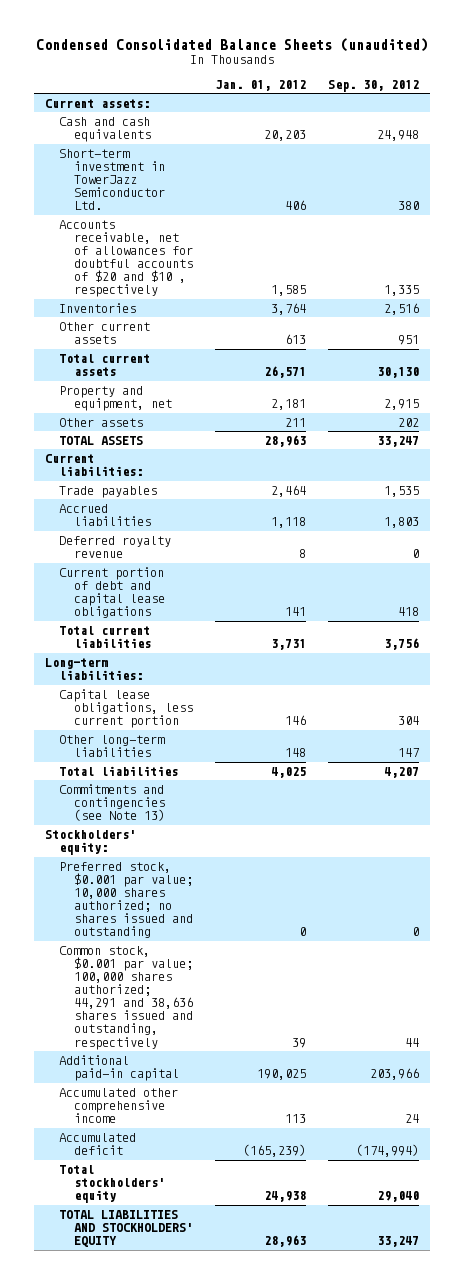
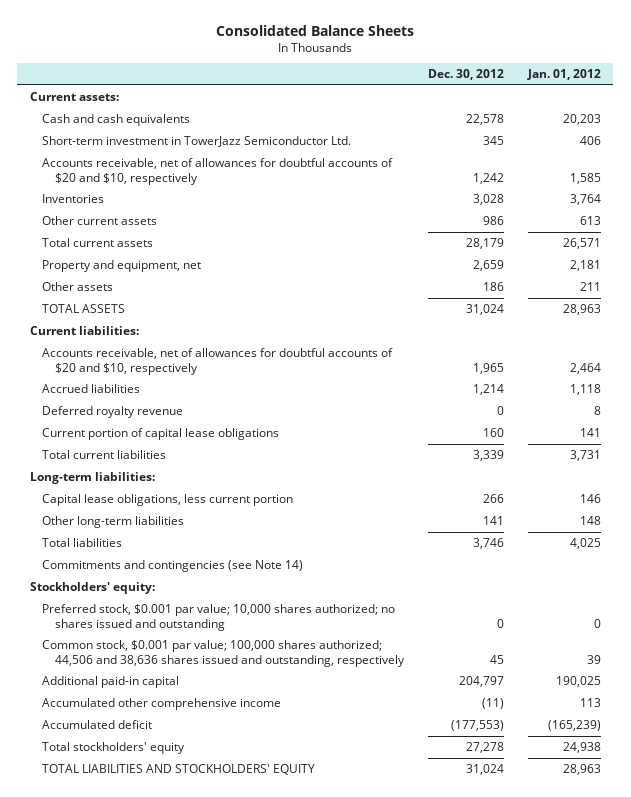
[35,38,428,53] Condensed Consolidated Balance Sheets (unaudited) -> [216,24,415,36] Consolidated Balance Sheets
[328,80,420,93] Sep. 30, 2012 -> none
none -> [428,69,505,81] Dec. 30, 2012
[59,220,193,298] Accounts receivable, net of allowances for doubtful accounts of $20 and $10 , respectively -> [42,157,394,185] Accounts receivable, net of allowances for doubtful accounts of $20 and $10, respectively
[59,486,158,499] Trade payables -> [42,347,394,375] Accounts receivable, net of allowances for doubtful accounts of $20 and $10, respectively
[59,567,165,619] Current portion of debt and capital lease obligations -> [42,427,280,440] Current portion of capital lease obligations
[59,784,165,822] Commitments and contingencies (see Note 13) -> [42,559,304,572] Commitments and contingencies (see Note 14)
[59,946,193,1050] Common stock, $0.001 par value; 100,000 shares authorized; 44,291 and 38,636 shares issued and outstanding, respectively -> [42,639,405,667] Common stock, $0.001 par value; 100,000 shares authorized; 44,506 and 38,636 shares issued and outstanding, respectively

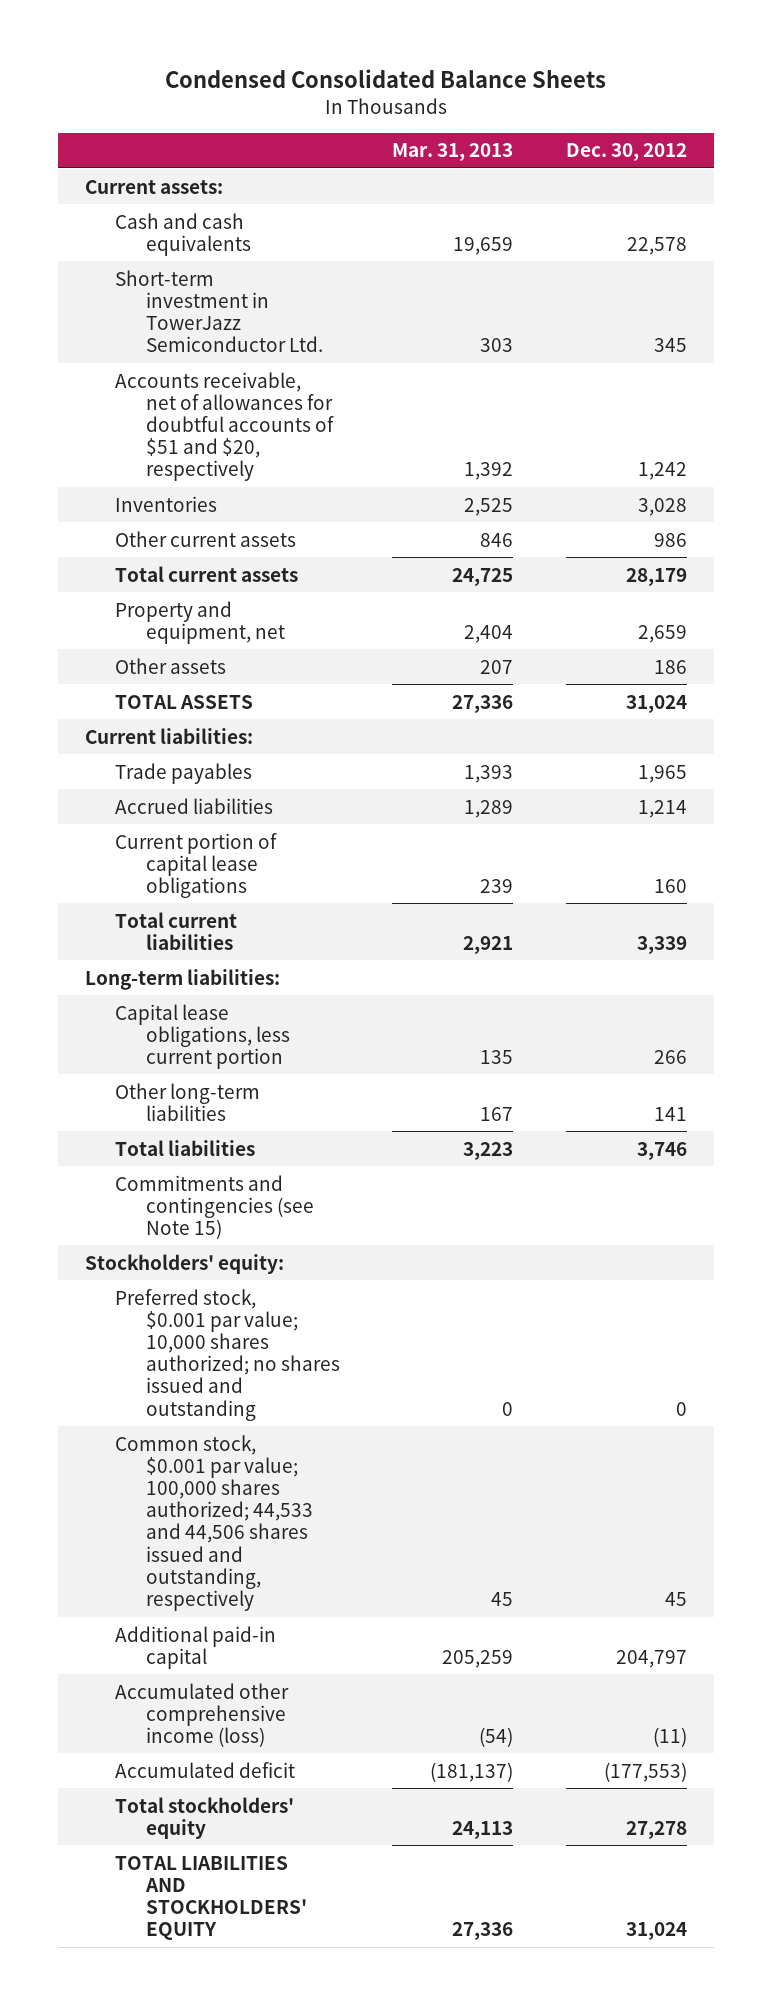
[216,24,415,36] Consolidated Balance Sheets -> [164,68,606,88] Condensed Consolidated Balance Sheets
[527,69,602,81] Jan. 01, 2012 -> none
none -> [392,143,514,162] Mar. 31, 2013
[42,157,394,185] Accounts receivable, net of allowances for doubtful accounts of $20 and $10, respectively -> [115,371,334,482] Accounts receivable, net of allowances for doubtful accounts of $51 and $20, respectively
[42,347,394,375] Accounts receivable, net of allowances for doubtful accounts of $20 and $10, respectively -> [115,762,253,784] Trade payables
[42,405,184,418] Deferred royalty revenue -> none
[42,559,304,572] Commitments and contingencies (see Note 14) -> [115,1174,314,1239] Commitments and contingencies (see Note 15)
[42,639,405,667] Common stock, $0.001 par value; 100,000 shares authorized; 44,506 and 38,636 shares issued and outstanding, respectively -> [115,1434,313,1612] Common stock, $0.001 par value; 100,000 shares authorized; 44,533 and 44,506 shares issued and outstanding, respectively
[42,697,282,710] Accumulated other comprehensive income -> [115,1682,290,1747] Accumulated other comprehensive income (loss)

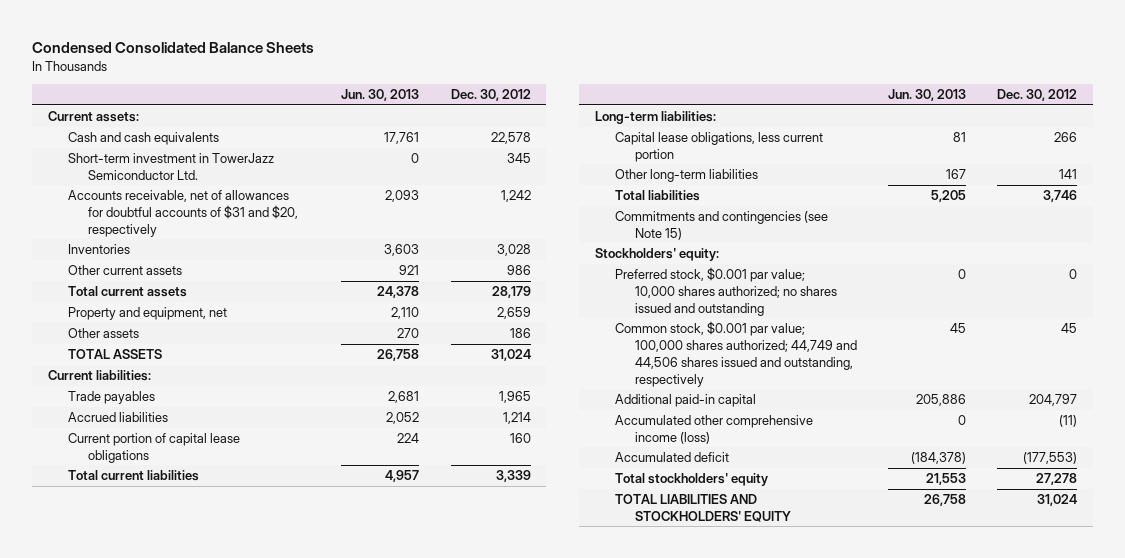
[392,143,514,162] Mar. 31, 2013 -> none
none -> [341,89,420,102] Jun. 30, 2013
[115,371,334,482] Accounts receivable, net of allowances for doubtful accounts of $51 and $20, respectively -> [67,190,298,237] Accounts receivable, net of allowances for doubtful accounts of $31 and $20, respectively
[115,1434,313,1612] Common stock, $0.001 par value; 100,000 shares authorized; 44,533 and 44,506 shares issued and outstanding, respectively -> [614,321,857,387] Common stock, $0.001 par value; 100,000 shares authorized; 44,749 and 44,506 shares issued and outstanding, respectively

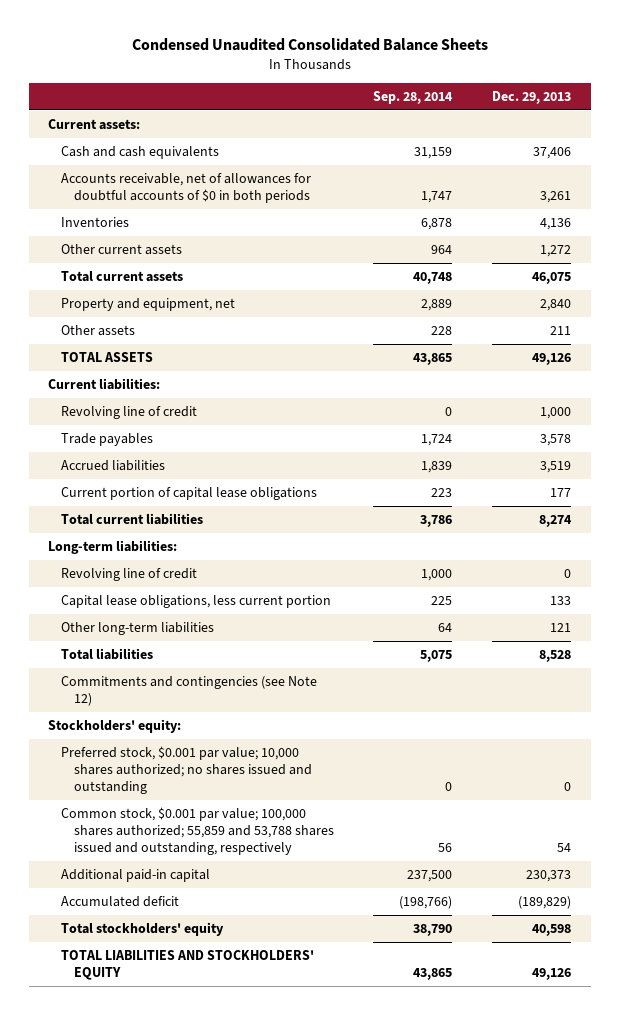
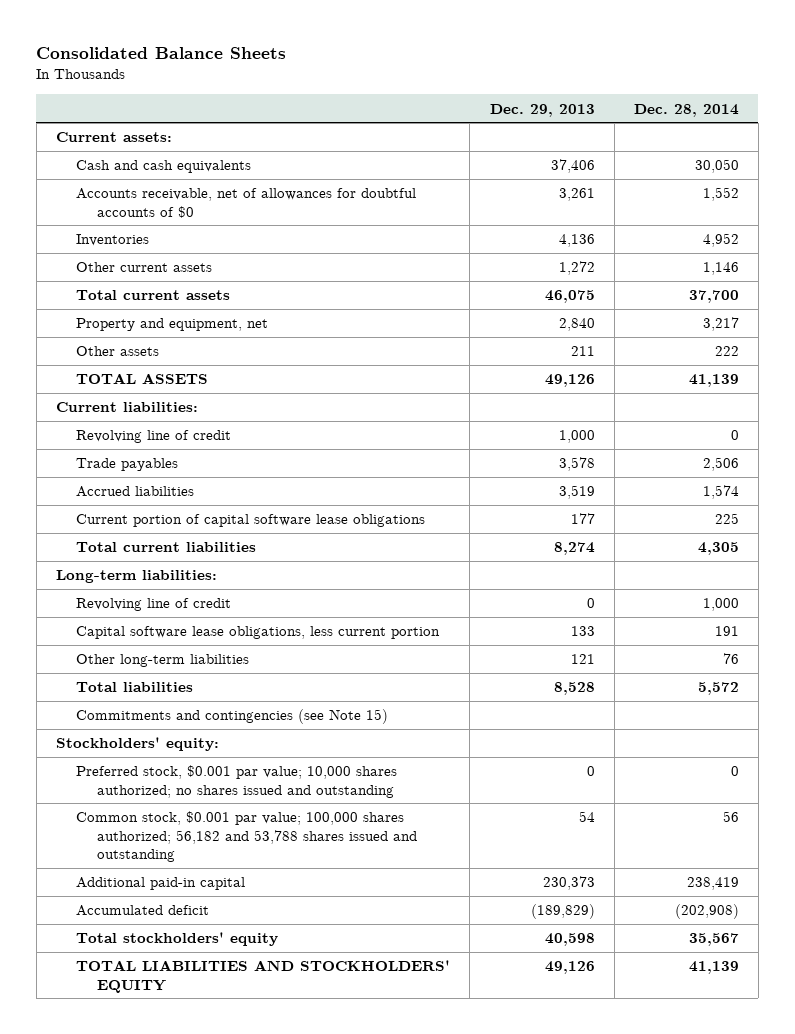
[131,38,488,52] Condensed Unaudited Consolidated Balance Sheets -> [36,47,287,60] Consolidated Balance Sheets
[373,90,454,104] Sep. 28, 2014 -> none
none -> [633,103,739,117] Dec. 28, 2014
[60,173,311,204] Accounts receivable, net of allowances for doubtful accounts of $0 in both periods -> [76,188,417,218] Accounts receivable, net of allowances for doubtful accounts of $0
[60,487,317,501] Current portion of capital lease obligations -> [76,514,426,528] Current portion of capital software lease obligations
[60,595,331,609] Capital lease obligations, less current portion -> [76,626,441,640] Capital software lease obligations, less current portion
[60,676,317,707] Commitments and contingencies (see Note 12) -> [76,709,389,725] Commitments and contingencies (see Note 15)
[60,807,334,855] Common stock, $0.001 par value; 100,000 shares authorized; 55,859 and 53,788 shares issued and outstanding, respectively -> [76,811,417,863] Common stock, $0.001 par value; 100,000 shares authorized; 56,182 and 53,788 shares issued and outstanding

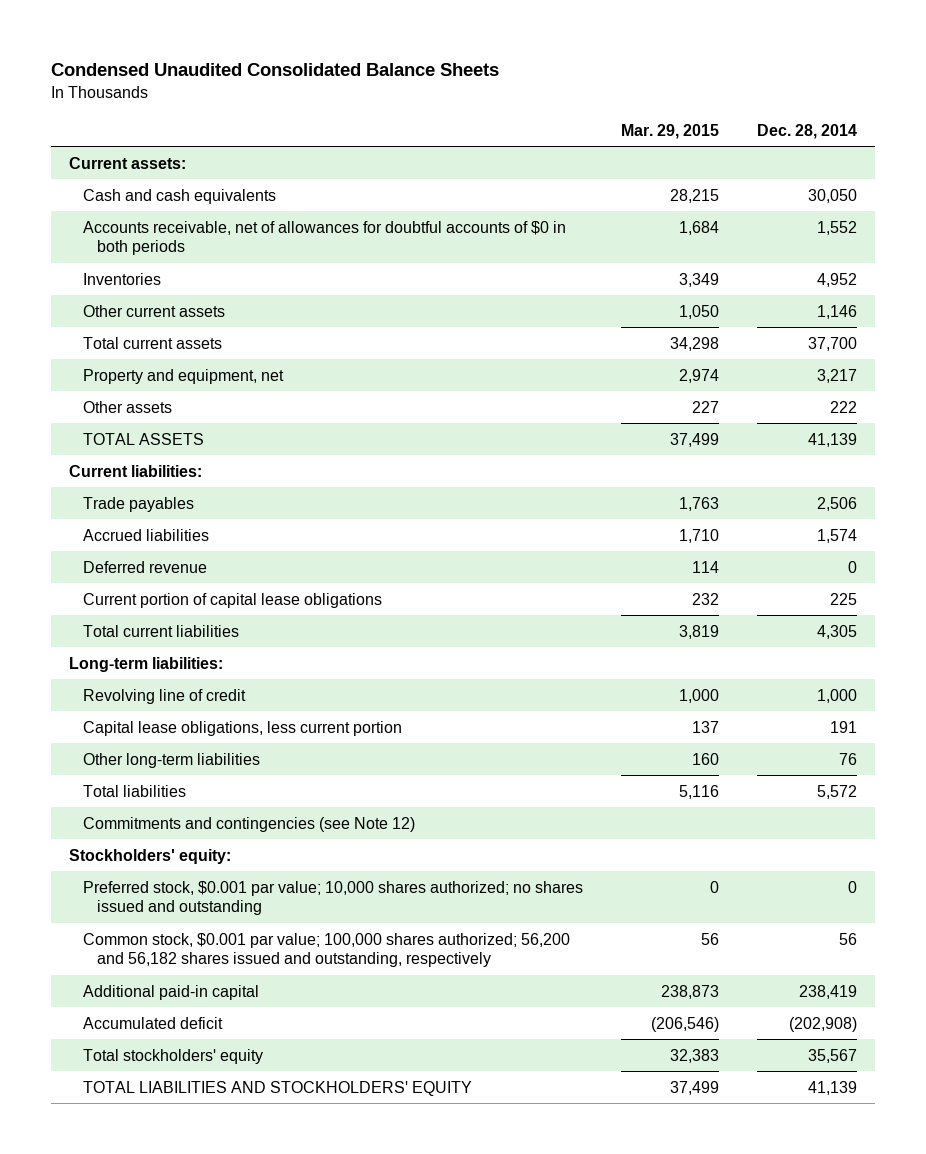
[36,47,287,60] Consolidated Balance Sheets -> [50,62,499,76] Condensed Unaudited Consolidated Balance Sheets
[489,103,595,117] Dec. 29, 2013 -> none
none -> [620,123,719,139] Mar. 29, 2015
[76,188,417,218] Accounts receivable, net of allowances for doubtful accounts of $0 -> [83,220,567,256] Accounts receivable, net of allowances for doubtful accounts of $0 in both periods
[76,430,232,444] Revolving line of credit -> none
none -> [83,560,208,573] Deferred revenue
[76,514,426,528] Current portion of capital software lease obligations -> [83,592,383,608] Current portion of capital lease obligations
[76,626,441,640] Capital software lease obligations, less current portion -> [83,720,403,736] Capital lease obligations, less current portion
[76,709,389,725] Commitments and contingencies (see Note 15) -> [83,816,416,832] Commitments and contingencies (see Note 12)
[76,811,417,863] Common stock, $0.001 par value; 100,000 shares authorized; 56,182 and 53,788 shares issued and outstanding -> [83,932,571,968] Common stock, $0.001 par value; 100,000 shares authorized; 56,200 and 56,182 shares issued and outstanding, respectively

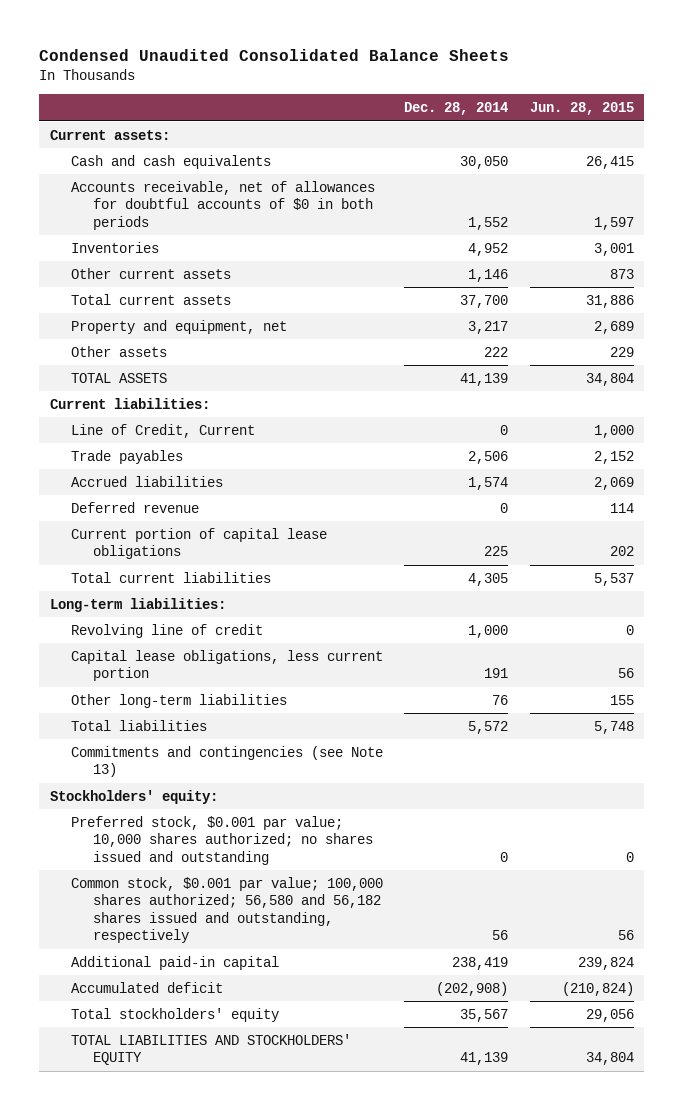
[620,123,719,139] Mar. 29, 2015 -> none
none -> [529,102,634,116] Jun. 28, 2015
none -> [71,423,256,438] Line of Credit, Current
[83,816,416,832] Commitments and contingencies (see Note 12) -> [71,745,384,778] Commitments and contingencies (see Note 13)
[83,932,571,968] Common stock, $0.001 par value; 100,000 shares authorized; 56,200 and 56,182 shares issued and outstanding, respectively -> [71,876,384,944] Common stock, $0.001 par value; 100,000 shares authorized; 56,580 and 56,182 shares issued and outstanding, respectively

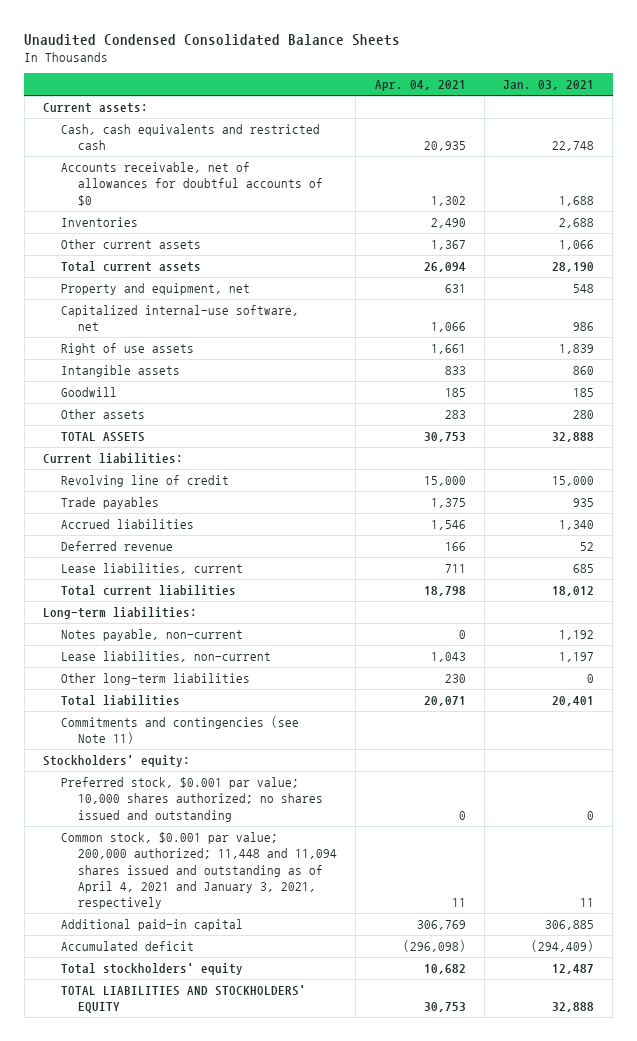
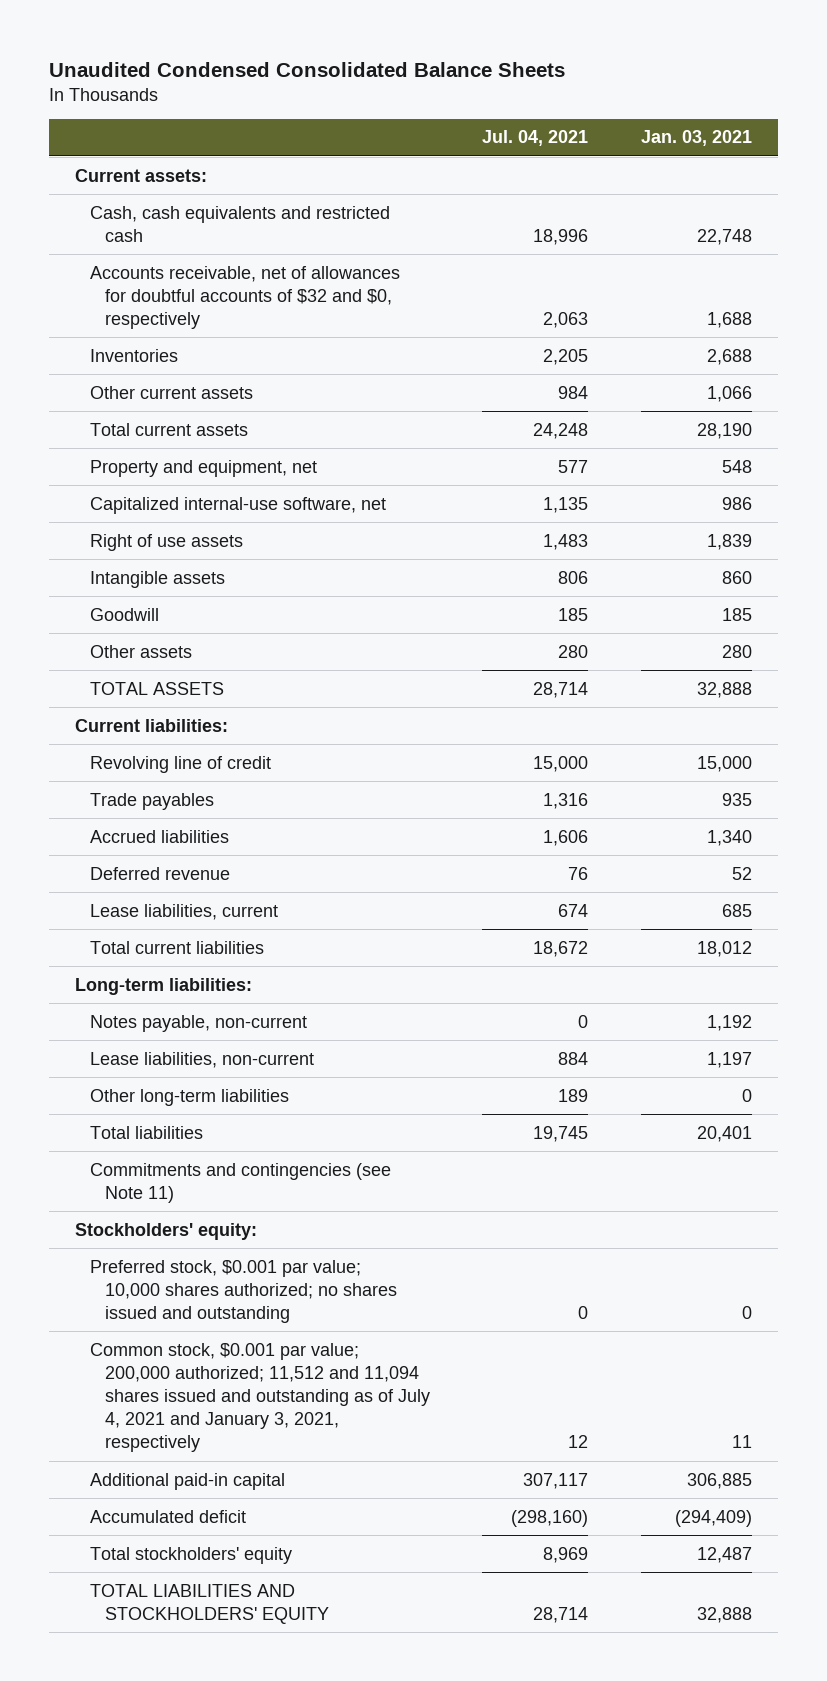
[374,80,466,92] Apr. 04, 2021 -> none
none -> [482,130,589,147] Jul. 04, 2021
[60,162,324,206] Accounts receivable, net of allowances for doubtful accounts of $0 -> [89,265,400,330] Accounts receivable, net of allowances for doubtful accounts of $32 and $0, respectively
[60,832,338,910] Common stock, $0.001 par value; 200,000 authorized; 11,448 and 11,094 shares issued and outstanding as of April 4, 2021 and January 3, 2021, respectively -> [89,1342,430,1453] Common stock, $0.001 par value; 200,000 authorized; 11,512 and 11,094 shares issued and outstanding as of July 4, 2021 and January 3, 2021, respectively

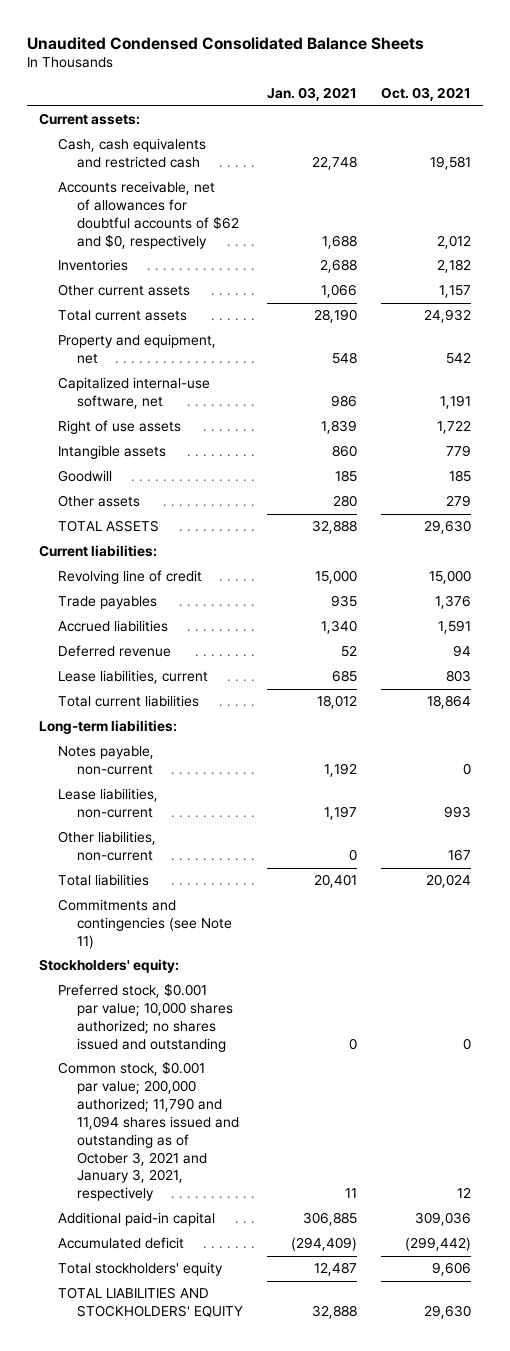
[482,130,589,147] Jul. 04, 2021 -> none
none -> [381,87,472,102] Oct. 03, 2021
[89,265,400,330] Accounts receivable, net of allowances for doubtful accounts of $32 and $0, respectively -> [58,181,239,249] Accounts receivable, net of allowances for doubtful accounts of $62 and $0, respectively
[89,1088,289,1106] Other long-term liabilities -> [58,831,157,862] Other liabilities, non-current
[89,1342,430,1453] Common stock, $0.001 par value; 200,000 authorized; 11,512 and 11,094 shares issued and outstanding as of July 4, 2021 and January 3, 2021, respectively -> [58,1061,239,1202] Common stock, $0.001 par value; 200,000 authorized; 11,790 and 11,094 shares issued and outstanding as of October 3, 2021 and January 3, 2021, respectively

